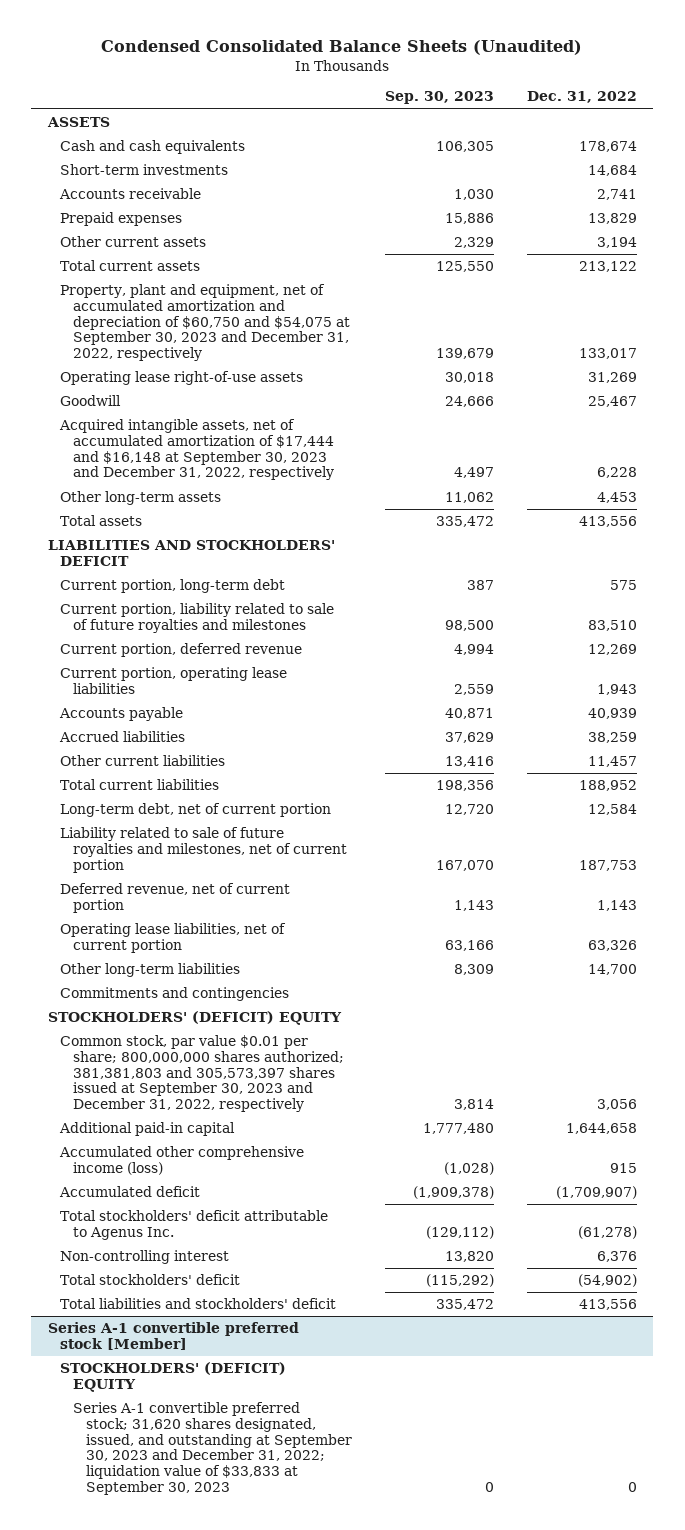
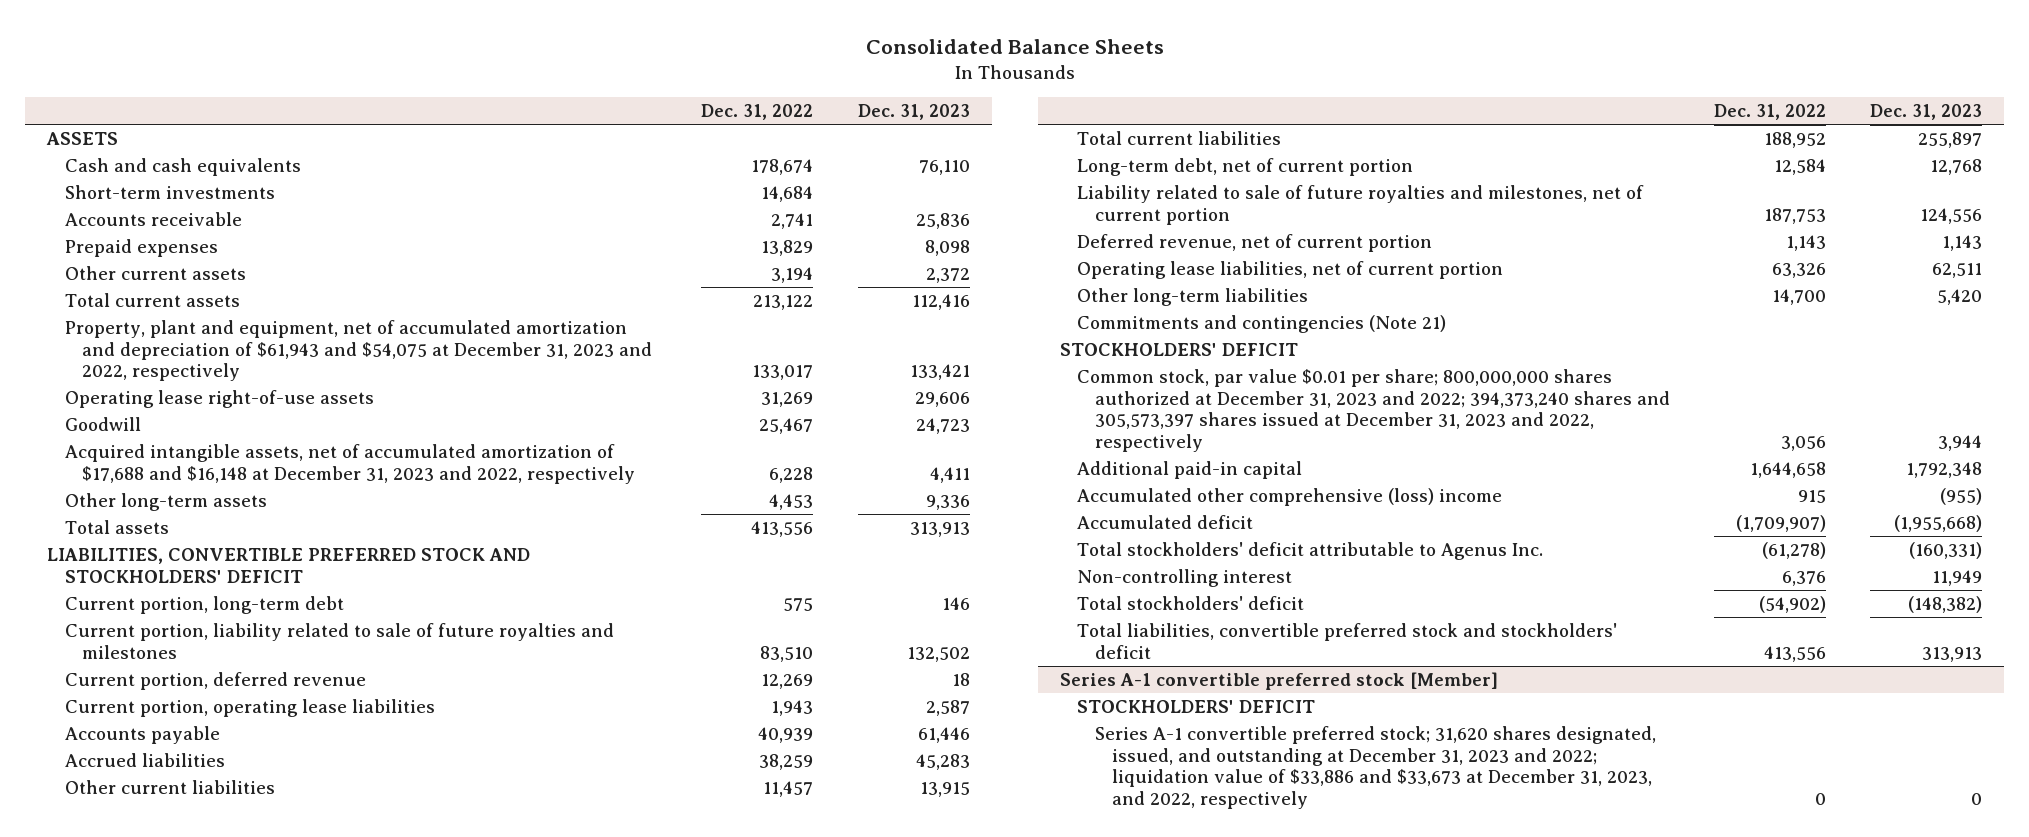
[101,40,583,56] Condensed Consolidated Balance Sheets (Unaudited) -> [865,38,1164,54] Consolidated Balance Sheets
[384,91,494,105] Sep. 30, 2023 -> none
none -> [857,104,970,121] Dec. 31, 2023
[60,284,351,362] Property, plant and equipment, net of accumulated amortization and depreciation of $60,750 and $54,075 at September 30, 2023 and December 31, 2022, respectively -> [64,319,653,382] Property, plant and equipment, net of accumulated amortization and depreciation of $61,943 and $54,075 at December 31, 2023 and 2022, respectively
[59,419,335,481] Acquired intangible assets, net of accumulated amortization of $17,444 and $16,148 at September 30, 2023 and December 31, 2022, respectively -> [64,443,636,484] Acquired intangible assets, net of accumulated amortization of $17,688 and $16,148 at December 31, 2023 and 2022, respectively
[47,540,335,566] LIABILITIES AND STOCKHOLDERS' DEFICIT -> [47,547,531,583] LIABILITIES, CONVERTIBLE PREFERRED STOCK AND STOCKHOLDERS' DEFICIT
[60,987,290,1002] Commitments and contingencies -> [1077,314,1447,333] Commitments and contingencies (Note 21)
[47,1011,342,1026] STOCKHOLDERS' (DEFICIT) EQUITY -> [1059,342,1298,356] STOCKHOLDERS' DEFICIT
[60,1035,345,1113] Common stock, par value $0.01 per share; 800,000,000 shares authorized; 381,381,803 and 305,573,397 shares issued at September 30, 2023 and December 31, 2022, respectively -> [1077,368,1670,453] Common stock, par value $0.01 per share; 800,000,000 shares authorized at December 31, 2023 and 2022; 394,373,240 shares and 305,573,397 shares issued at December 31, 2023 and 2022, respectively
[59,1146,305,1175] Accumulated other comprehensive income (loss) -> [1077,487,1503,506] Accumulated other comprehensive (loss) income
[60,1298,337,1310] Total liabilities and stockholders' deficit -> [1077,622,1618,659] Total liabilities, convertible preferred stock and stockholders' deficit
[60,1362,287,1392] STOCKHOLDERS' (DEFICIT) EQUITY -> [1077,699,1316,713] STOCKHOLDERS' DEFICIT
[73,1402,352,1495] Series A-1 convertible preferred stock; 31,620 shares designated, issued, and outstanding at September 30, 2023 and December 31, 2022; liquidation value of $33,833 at September 30, 2023 -> [1094,725,1656,810] Series A-1 convertible preferred stock; 31,620 shares designated, issued, and outstanding at December 31, 2023 and 2022; liquidation value of $33,886 and $33,673 at December 31, 2023, and 2022, respectively

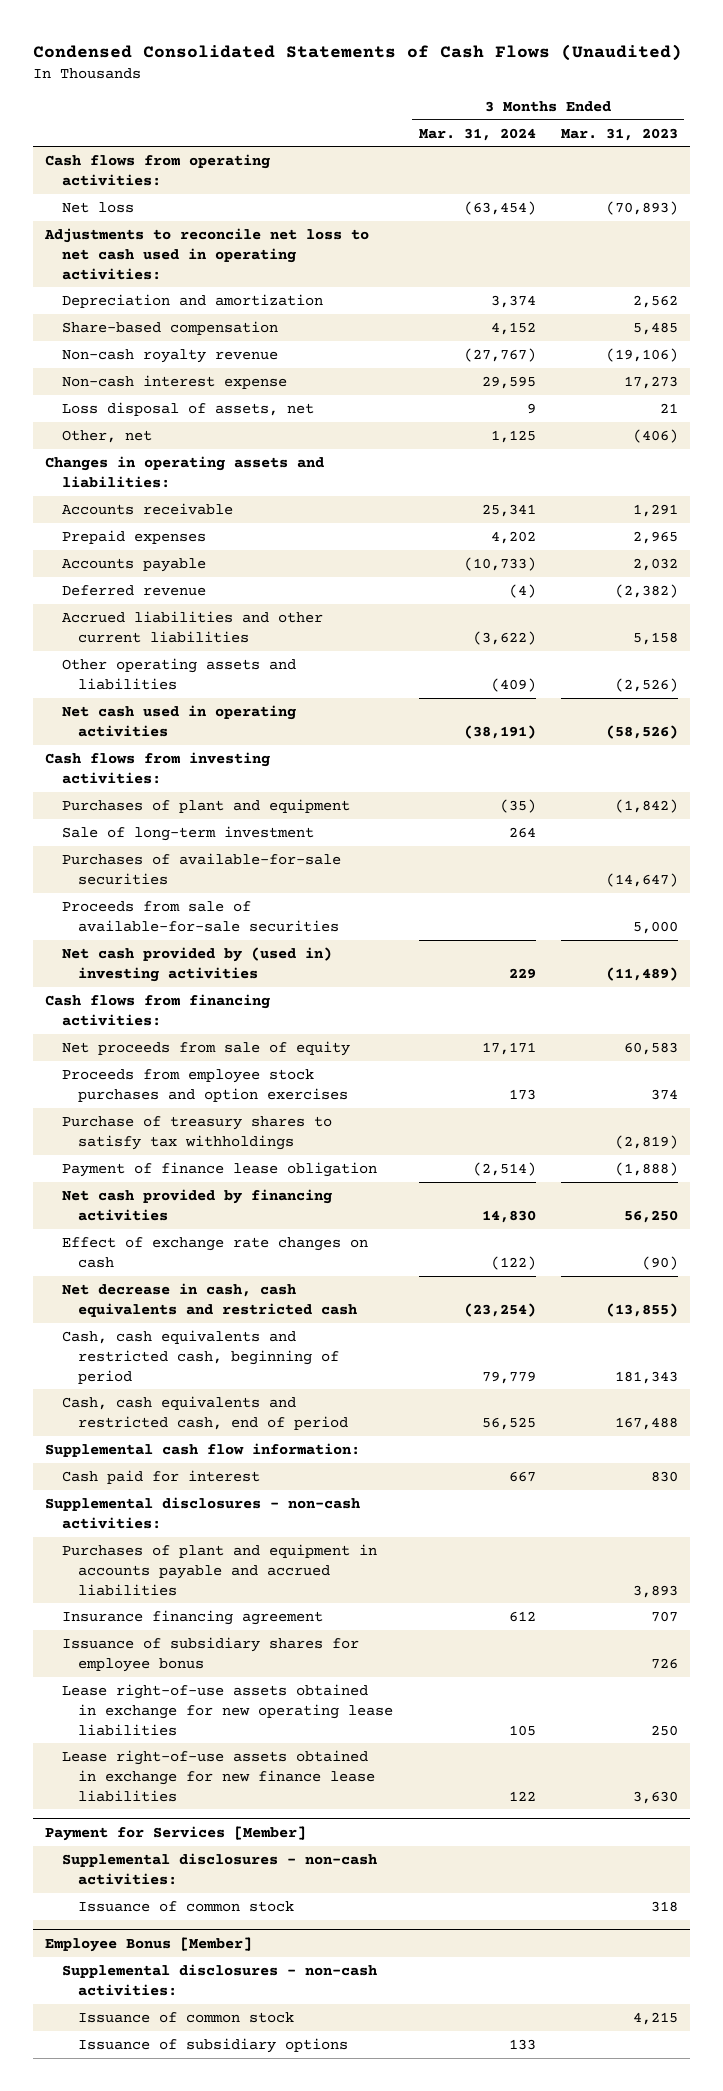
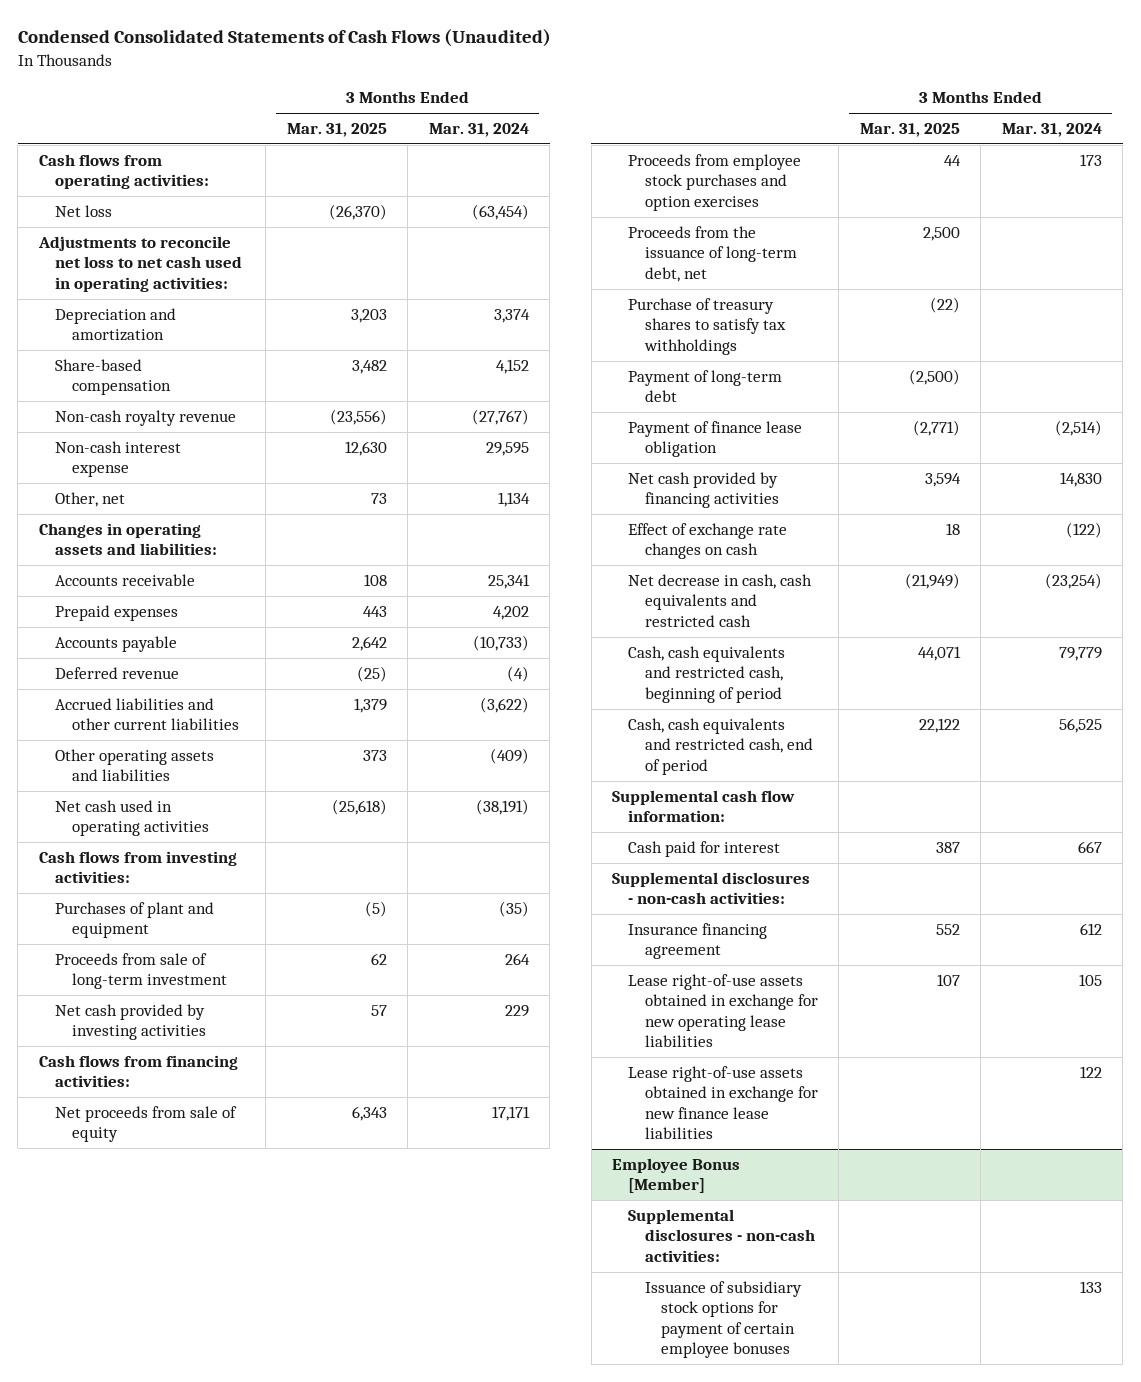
[560,127,678,141] Mar. 31, 2023 -> none
none -> [286,123,387,138] Mar. 31, 2025
[61,401,314,416] Loss disposal of assets, net -> none
[490,429,536,443] 1,125 -> [497,492,530,508] 1,134
[61,852,341,885] Purchases of available-for-sale securities -> none
[61,900,340,932] Proceeds from sale of available-for-sale securities -> none
[61,825,314,841] Sale of long-term investment -> [55,953,227,990] Proceeds from sale of long-term investment
[61,946,332,982] Net cash provided by (used in) investing activities -> [55,1004,206,1041] Net cash provided by investing activities
none -> [628,226,797,282] Proceeds from the issuance of long-term debt, net
none -> [628,370,783,403] Payment of long-term debt
[61,1543,377,1596] Purchases of plant and equipment in accounts payable and accrued liabilities -> none
[61,1636,359,1672] Issuance of subsidiary shares for employee bonus -> none
[45,1825,307,1841] Payment for Services [Member] -> none
[61,1852,377,1885] Supplemental disclosures - non-cash activities: -> none
[78,1900,295,1912] Issuance of common stock -> none
[78,2011,295,2023] Issuance of common stock -> none
[78,2037,349,2053] Issuance of subsidiary options -> [644,1281,802,1358] Issuance of subsidiary stock options for payment of certain employee bonuses

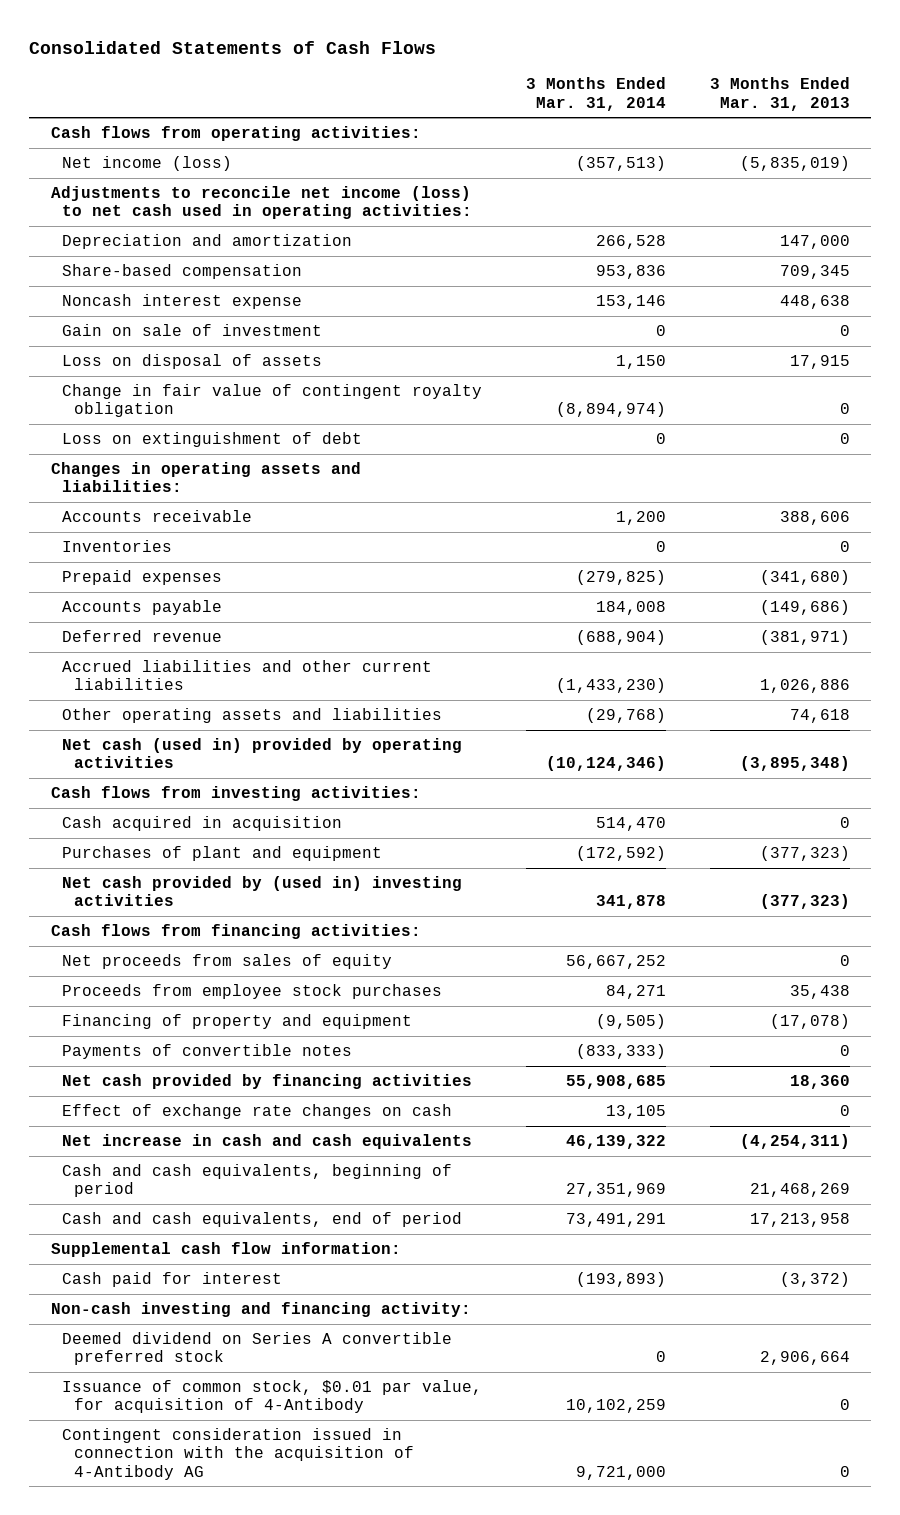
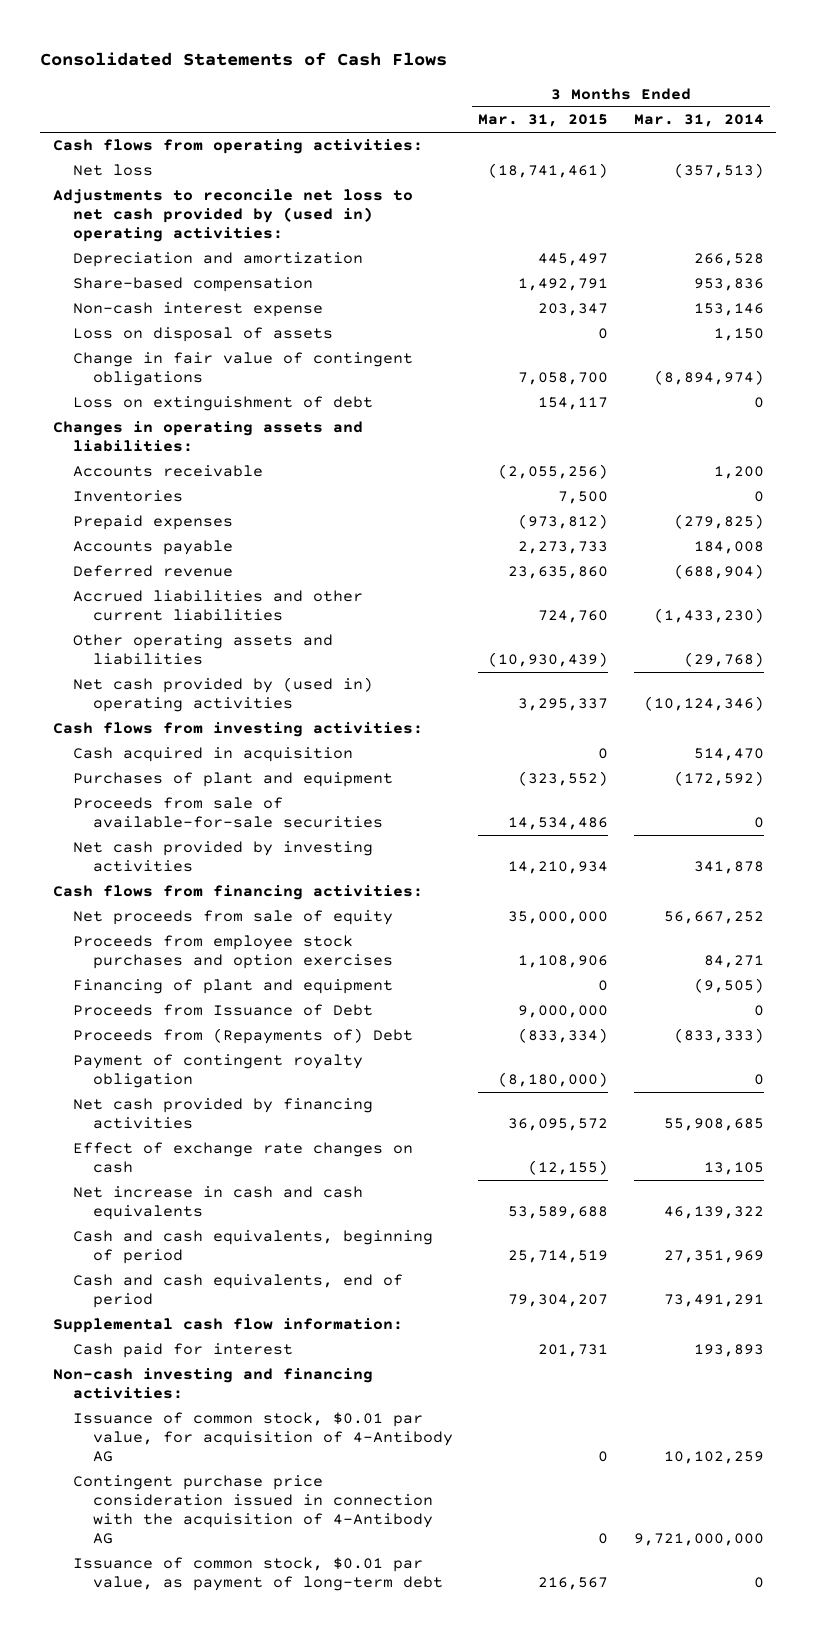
[709,77,850,111] 3 Months Ended Mar. 31, 2013 -> none
none -> [478,114,609,128] Mar. 31, 2015
[62,156,233,172] Net income (loss) -> [72,164,153,177] Net loss
[50,186,473,220] Adjustments to reconcile net income (loss) to net cash used in operating activities: -> [52,189,413,243] Adjustments to reconcile net loss to net cash provided by (used in) operating activities:
[62,324,323,337] Gain on sale of investment -> none
[62,294,303,310] Noncash interest expense -> [72,302,323,318] Non-cash interest expense
[62,384,483,418] Change in fair value of contingent royalty obligation -> [72,352,413,387] Change in fair value of contingent obligations
[62,738,463,769] Net cash (used in) provided by operating activities -> [72,677,373,713] Net cash provided by (used in) operating activities
none -> [72,797,384,829] Proceeds from sale of available-for-sale securities
[62,876,463,907] Net cash provided by (used in) investing activities -> [72,841,373,873] Net cash provided by investing activities
[62,954,393,970] Net proceeds from sales of equity -> [72,910,393,926] Net proceeds from sale of equity
[62,984,443,1000] Proceeds from employee stock purchases -> [72,935,394,970] Proceeds from employee stock purchases and option exercises
[62,1014,413,1030] Financing of property and equipment -> [72,979,393,995] Financing of plant and equipment
none -> [72,1004,373,1017] Proceeds from Issuance of Debt
[62,1044,353,1060] Payments of convertible notes -> [72,1028,413,1045] Proceeds from (Repayments of) Debt
none -> [72,1054,363,1089] Payment of contingent royalty obligation
[62,1332,453,1366] Deemed dividend on Series A convertible preferred stock -> none
[575,1272,666,1288] (193,893) -> [693,1344,764,1358] 193,893
[50,1302,471,1318] Non-cash investing and financing activity: -> [52,1368,373,1400] Non-cash investing and financing activities:
[62,1380,483,1414] Issuance of common stock, $0.01 par value, for acquisition of 4-Antibody -> [72,1412,454,1463] Issuance of common stock, $0.01 par value, for acquisition of 4-Antibody AG
[62,1428,414,1480] Contingent consideration issued in connection with the acquisition of 4-Antibody AG -> [72,1475,434,1544] Contingent purchase price consideration issued in connection with the acquisition of 4-Antibody AG
[575,1465,666,1480] 9,721,000 -> [633,1532,764,1546] 9,721,000,000
none -> [72,1557,444,1592] Issuance of common stock, $0.01 par value, as payment of long-term debt

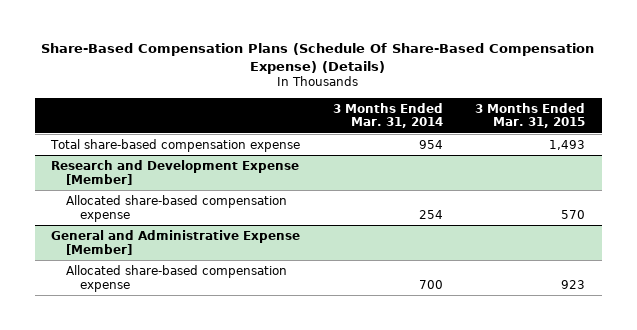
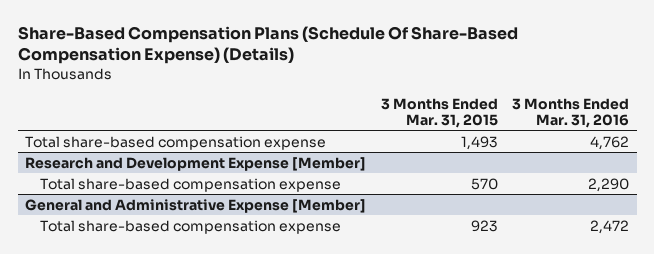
[332,102,443,129] 3 Months Ended Mar. 31, 2014 -> none
none -> [512,97,630,128] 3 Months Ended Mar. 31, 2016
[65,194,287,222] Allocated share-based compensation expense -> [39,177,341,192] Total share-based compensation expense
[65,264,287,292] Allocated share-based compensation expense -> [39,219,341,234] Total share-based compensation expense

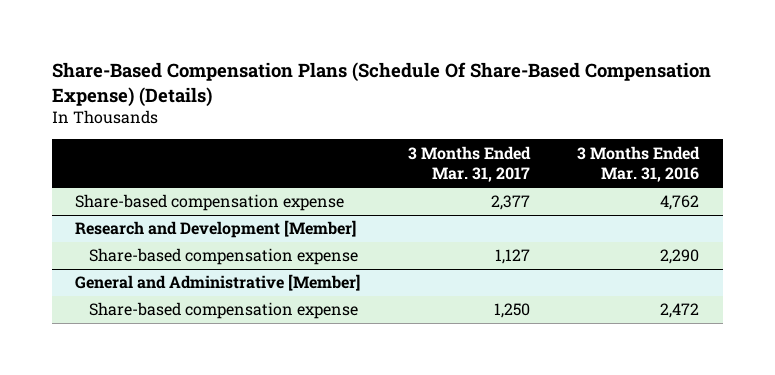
[380,97,498,128] 3 Months Ended Mar. 31, 2015 -> none
none -> [407,145,531,183] 3 Months Ended Mar. 31, 2017
[24,135,326,150] Total share-based compensation expense -> [75,194,345,212] Share-based compensation expense
[24,156,366,171] Research and Development Expense [Member] -> [75,220,357,239] Research and Development [Member]
[39,177,341,192] Total share-based compensation expense -> [89,248,359,266] Share-based compensation expense
[24,198,366,213] General and Administrative Expense [Member] -> [75,274,361,292] General and Administrative [Member]
[39,219,341,234] Total share-based compensation expense -> [89,302,359,320] Share-based compensation expense

